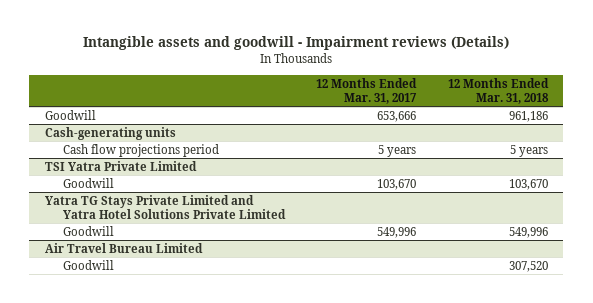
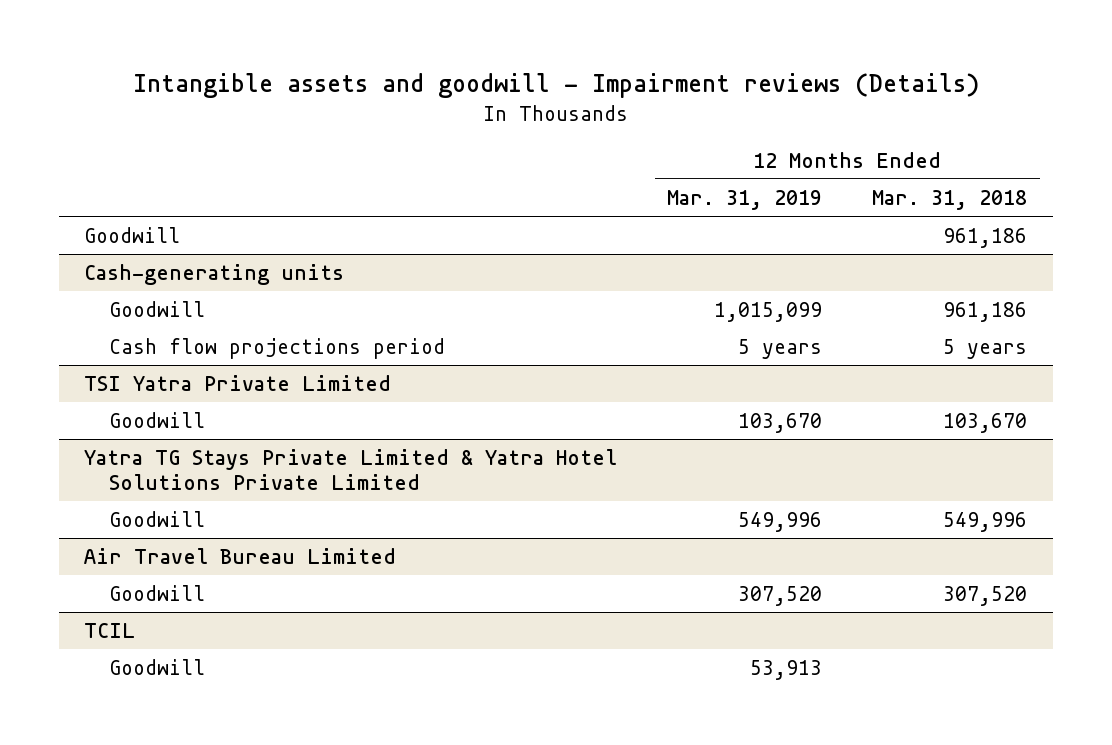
[316,77,418,104] 12 Months Ended Mar. 31, 2017 -> none
none -> [667,189,823,210] Mar. 31, 2019
none -> [109,300,206,317] Goodwill
[45,194,286,219] Yatra TG Stays Private Limited and Yatra Hotel Solutions Private Limited -> [84,448,618,490] Yatra TG Stays Private Limited & Yatra Hotel Solutions Private Limited
none -> [84,622,136,638] TCIL
none -> [109,658,206,675] Goodwill

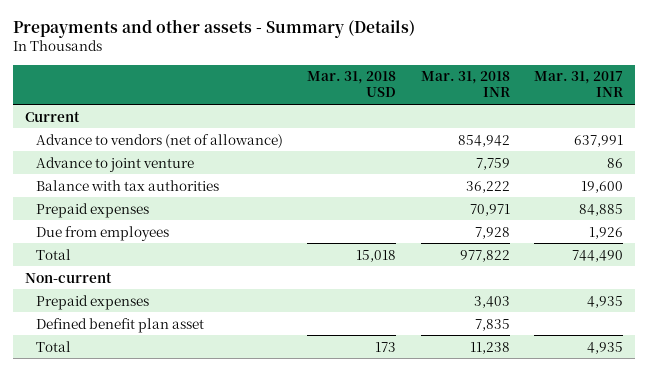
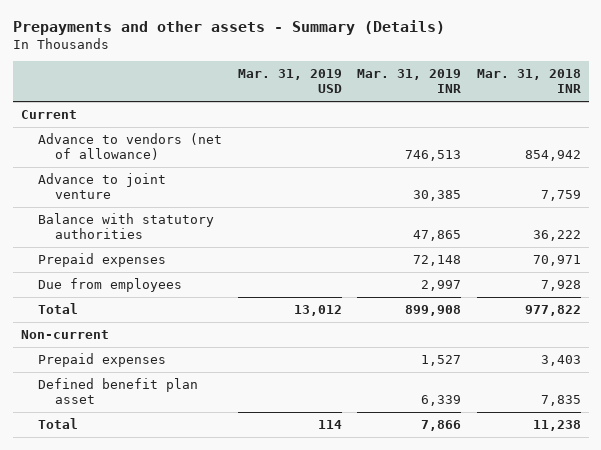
[307,71,397,98] Mar. 31, 2018 USD -> none
[533,71,624,98] Mar. 31, 2017 INR -> none
none -> [237,69,342,94] Mar. 31, 2019 USD
none -> [357,69,462,94] Mar. 31, 2019 INR
[35,179,219,191] Balance with tax authorities -> [37,213,214,240] Balance with statutory authorities

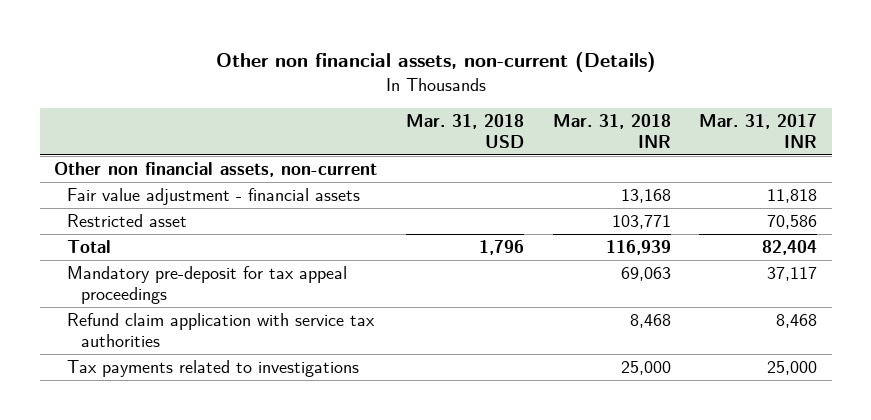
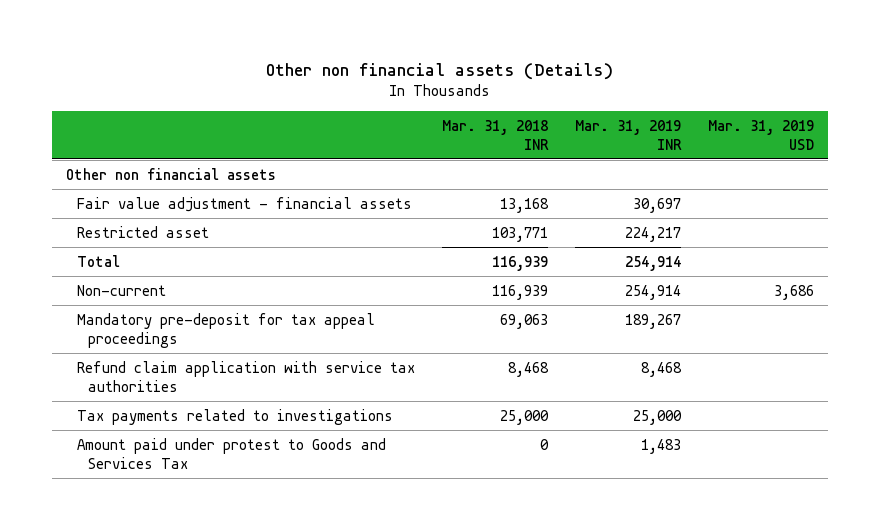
[215,52,656,73] Other non financial assets, non-current (Details) -> [266,62,614,80] Other non financial assets (Details)
[405,114,524,148] Mar. 31, 2018 USD -> none
[699,114,818,148] Mar. 31, 2017 INR -> none
none -> [575,119,683,150] Mar. 31, 2019 INR
none -> [708,119,815,150] Mar. 31, 2019 USD
[54,161,378,177] Other non financial assets, non-current -> [65,167,276,180] Other non financial assets
none -> [77,284,167,296] Non-current
none -> [77,437,387,469] Amount paid under protest to Goods and Services Tax

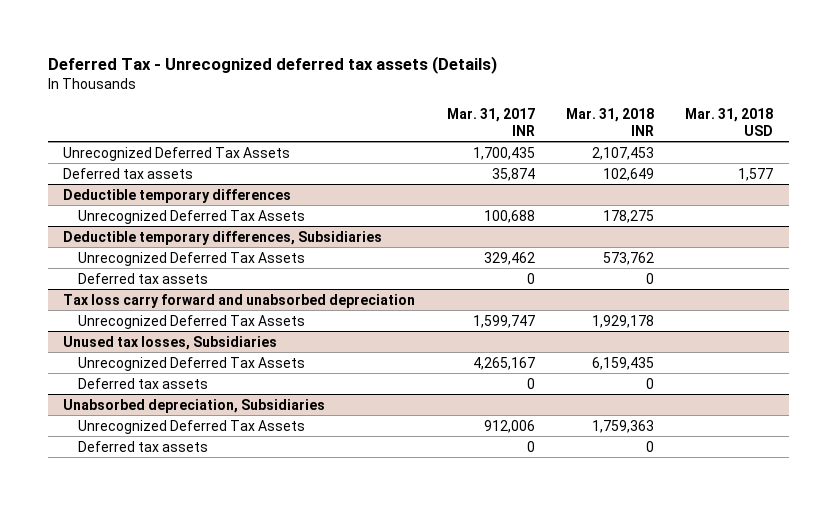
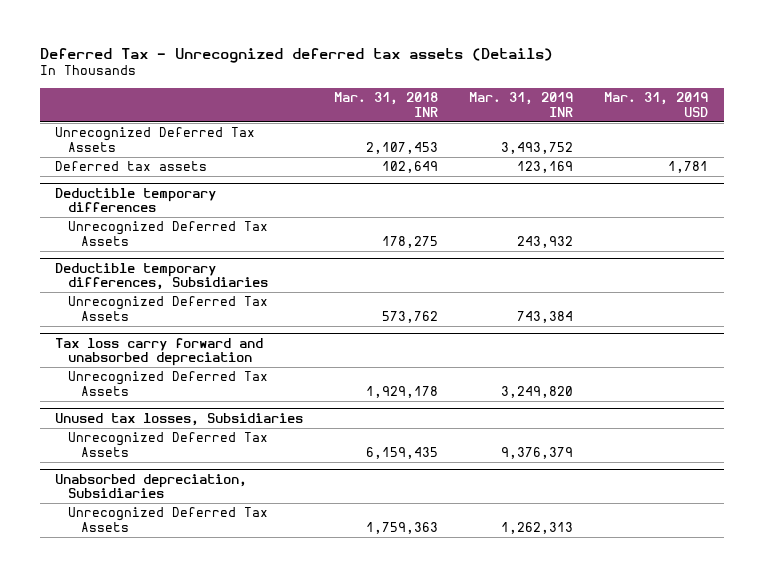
[446,107,535,136] Mar. 31, 2017 INR -> none
[685,107,774,136] Mar. 31, 2018 USD -> none
none -> [469,92,574,117] Mar. 31, 2019 INR
none -> [604,92,709,117] Mar. 31, 2019 USD
[77,272,208,284] Deferred tax assets -> none
[77,377,208,389] Deferred tax assets -> none
[77,440,208,452] Deferred tax assets -> none

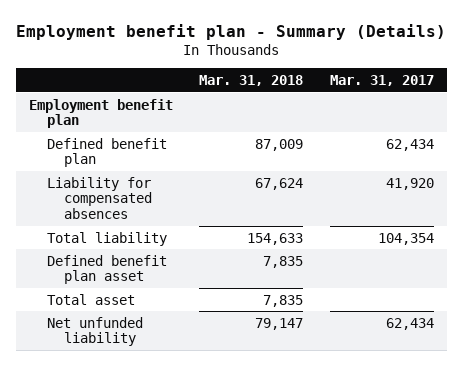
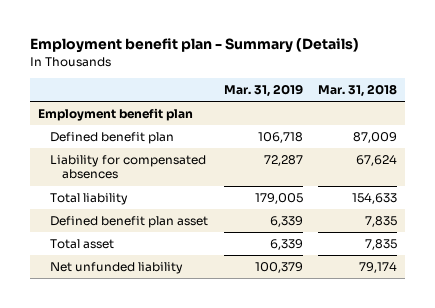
[329,74,434,86] Mar. 31, 2017 -> none
none -> [223,83,303,97] Mar. 31, 2019
[255,317,304,330] 79,147 -> [358,262,397,274] 79,174

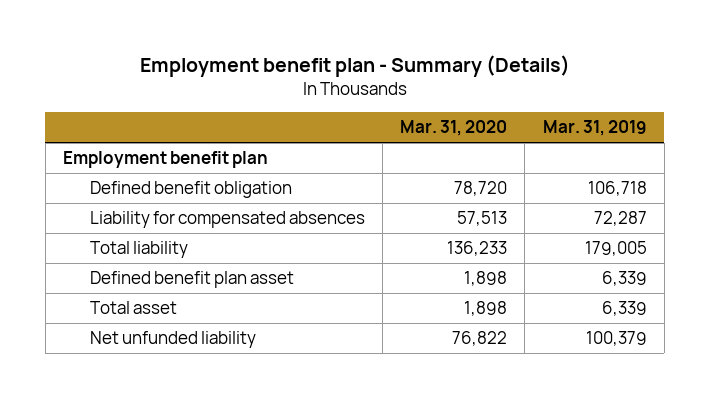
[317,83,397,97] Mar. 31, 2018 -> none
none -> [400,120,508,137] Mar. 31, 2020
[50,132,175,145] Defined benefit plan -> [89,181,292,199] Defined benefit obligation

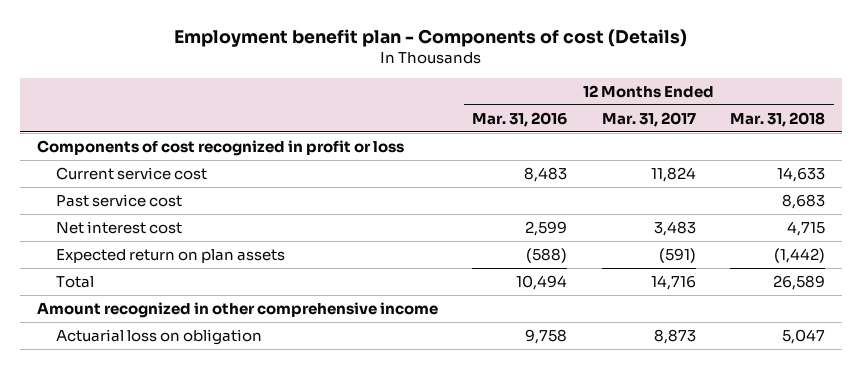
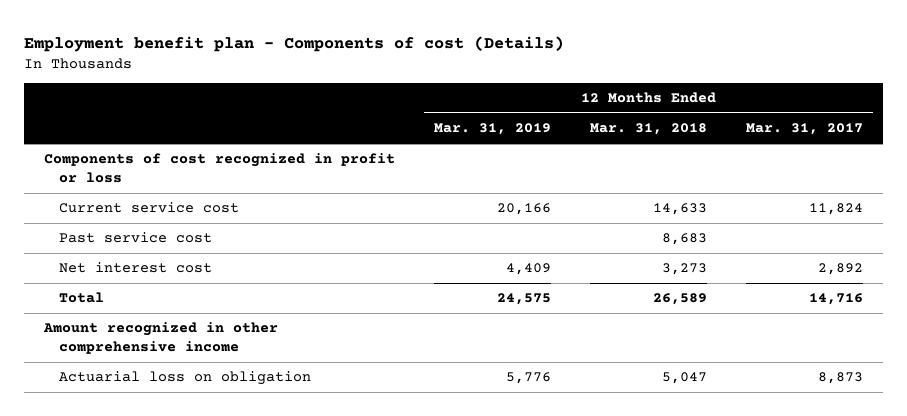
[472,111,568,127] Mar. 31, 2016 -> none
none -> [434,123,552,136] Mar. 31, 2019
[56,248,286,263] Expected return on plan assets -> none
[653,220,696,236] 3,483 -> [818,263,864,276] 2,892
[787,220,826,236] 4,715 -> [662,263,708,276] 3,273

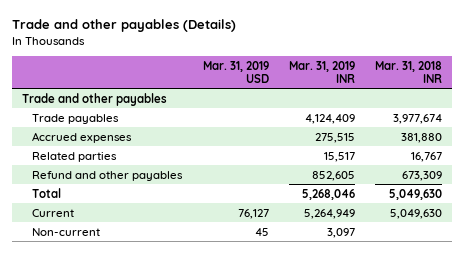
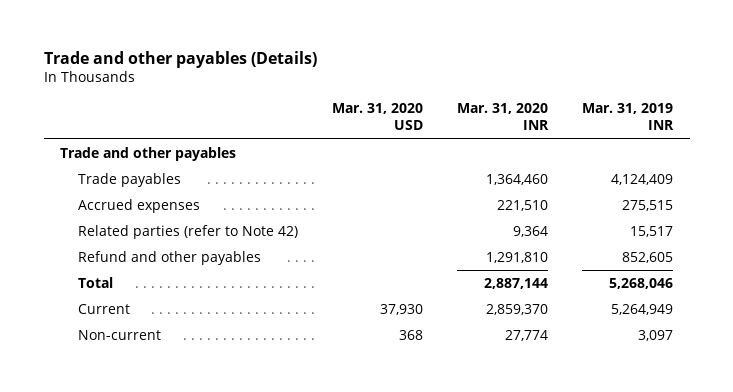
[202,60,269,84] Mar. 31, 2019 USD -> none
[375,60,443,84] Mar. 31, 2018 INR -> none
none -> [332,103,424,131] Mar. 31, 2020 USD
none -> [456,103,549,131] Mar. 31, 2020 INR
[32,151,118,162] Related parties -> [78,224,299,239] Related parties (refer to Note 42)

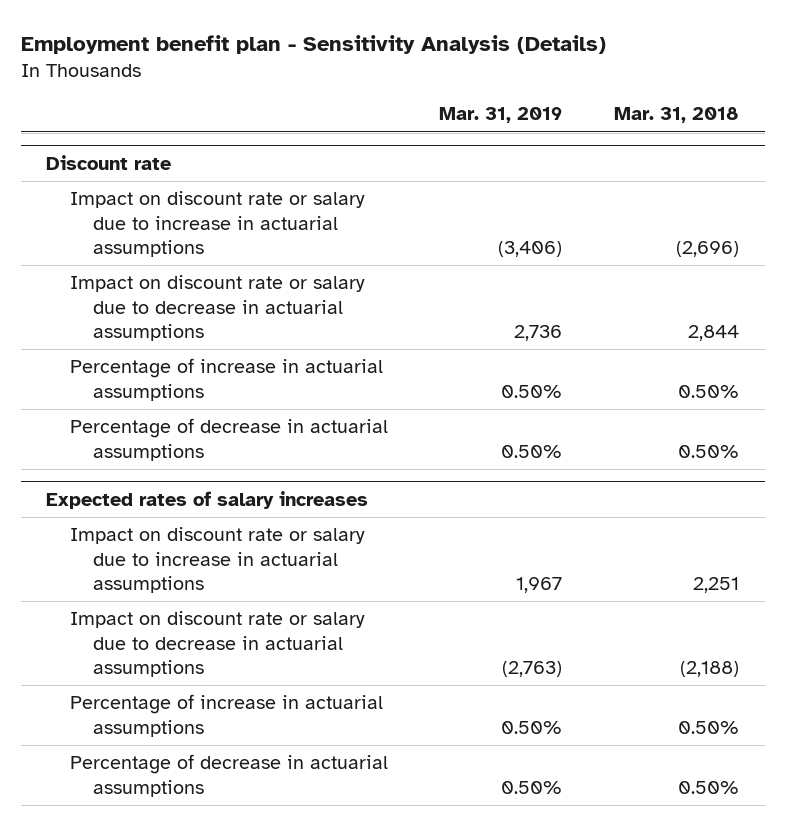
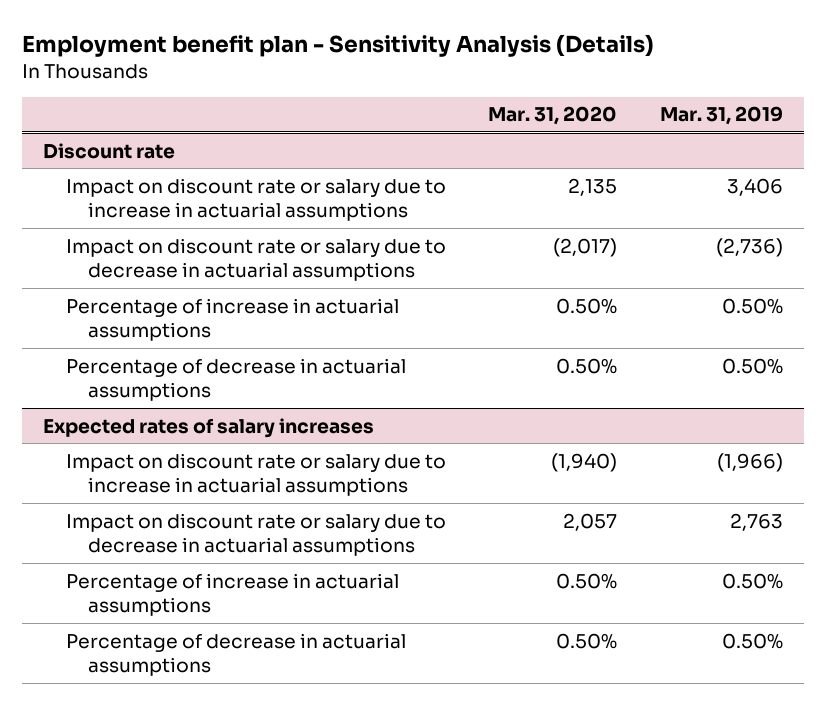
[614,107,740,124] Mar. 31, 2018 -> none
none -> [488,106,618,126] Mar. 31, 2020
[498,241,563,258] (3,406) -> [727,177,784,196] 3,406
[514,325,563,342] 2,736 -> [716,237,784,257] (2,736)
[516,577,563,594] 1,967 -> [717,452,784,472] (1,966)
[502,661,563,678] (2,763) -> [730,512,784,531] 2,763

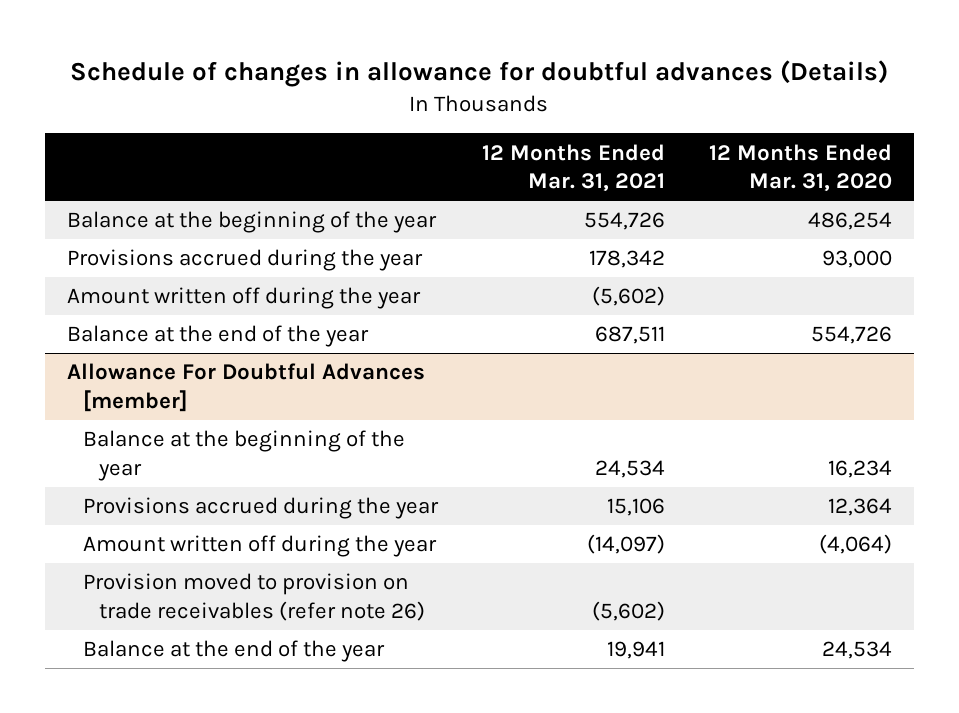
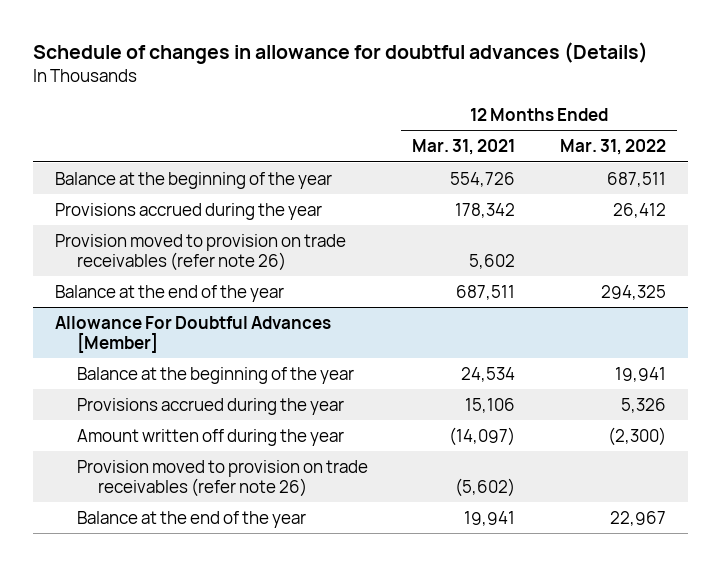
[709,143,893,193] 12 Months Ended Mar. 31, 2020 -> none
none -> [559,139,666,156] Mar. 31, 2022
[66,287,421,310] Amount written off during the year -> none
none -> [55,233,347,271] Provision moved to provision on trade receivables (refer note 26)
[66,363,425,412] Allowance For Doubtful Advances [member] -> [55,315,332,353] Allowance For Doubtful Advances [Member]

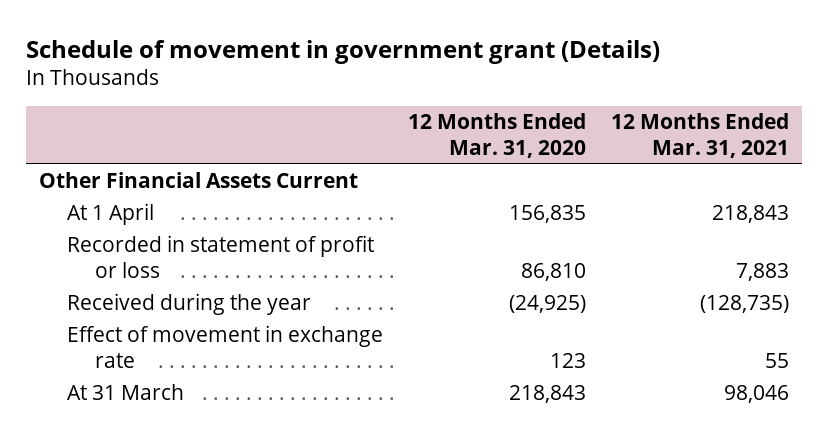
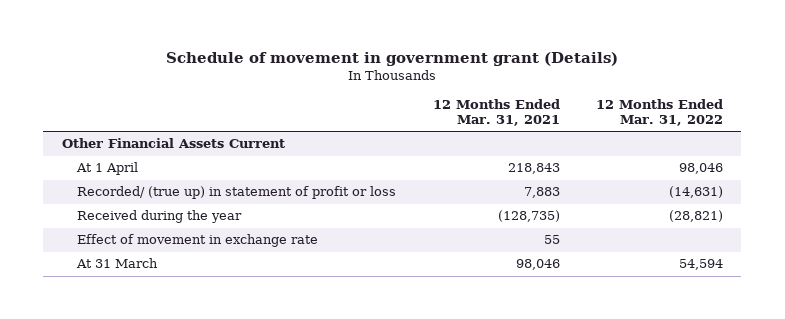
[407,113,586,158] 12 Months Ended Mar. 31, 2020 -> none
none -> [596,98,724,126] 12 Months Ended Mar. 31, 2022
[66,235,374,279] Recorded in statement of profit or loss -> [77,186,397,200] Recorded/ (true up) in statement of profit or loss

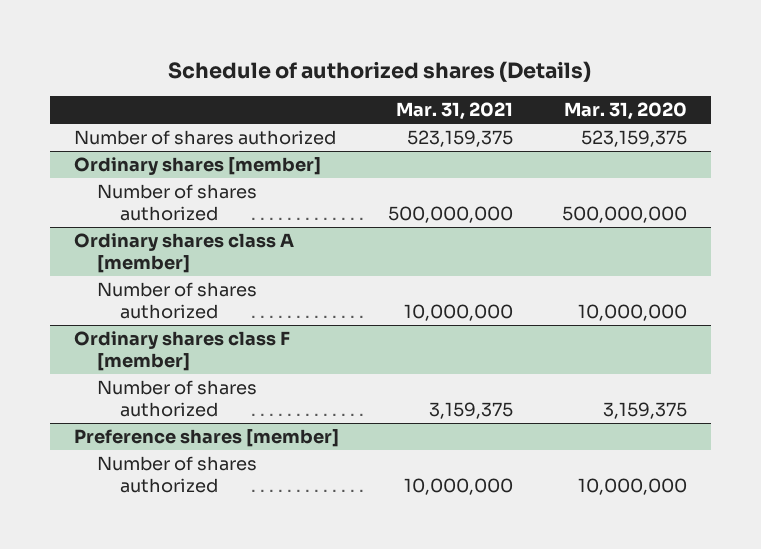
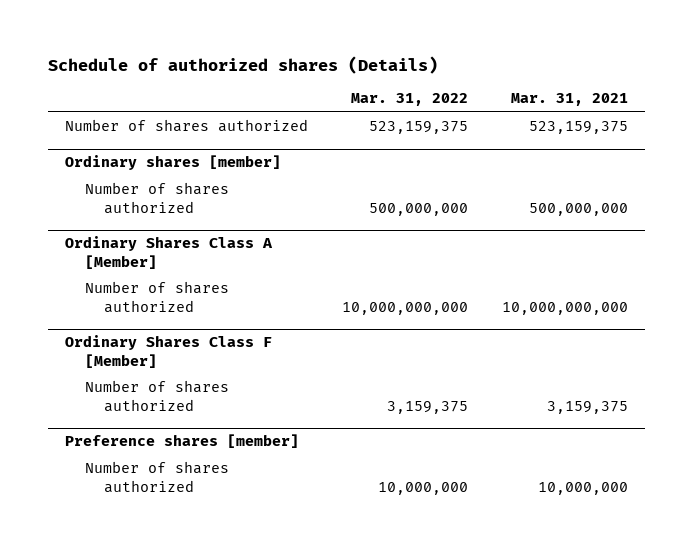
[563,102,687,121] Mar. 31, 2020 -> none
none -> [351,93,469,107] Mar. 31, 2022
[74,233,295,273] Ordinary shares class A [member] -> [65,236,274,269] Ordinary Shares Class A [Member]
[403,303,513,321] 10,000,000 -> [502,301,629,315] 10,000,000,000
[74,331,291,371] Ordinary shares class F [member] -> [65,335,273,368] Ordinary Shares Class F [Member]

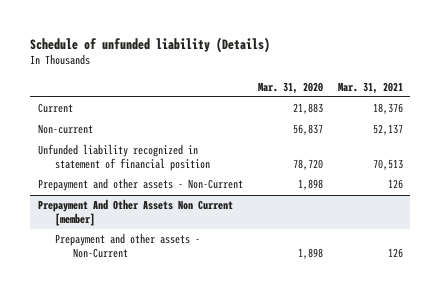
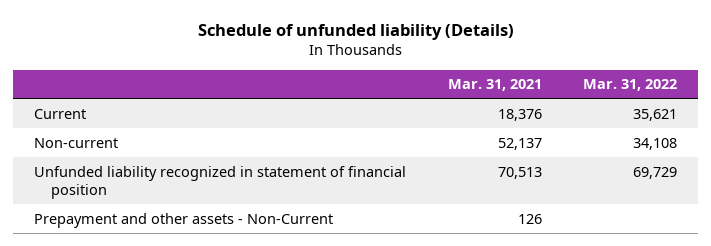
[257,81,323,94] Mar. 31, 2020 -> none
none -> [583,79,678,92] Mar. 31, 2022
[37,199,233,227] Prepayment And Other Assets Non Current [member] -> none
[55,233,201,259] Prepayment and other assets - Non-Current -> none

